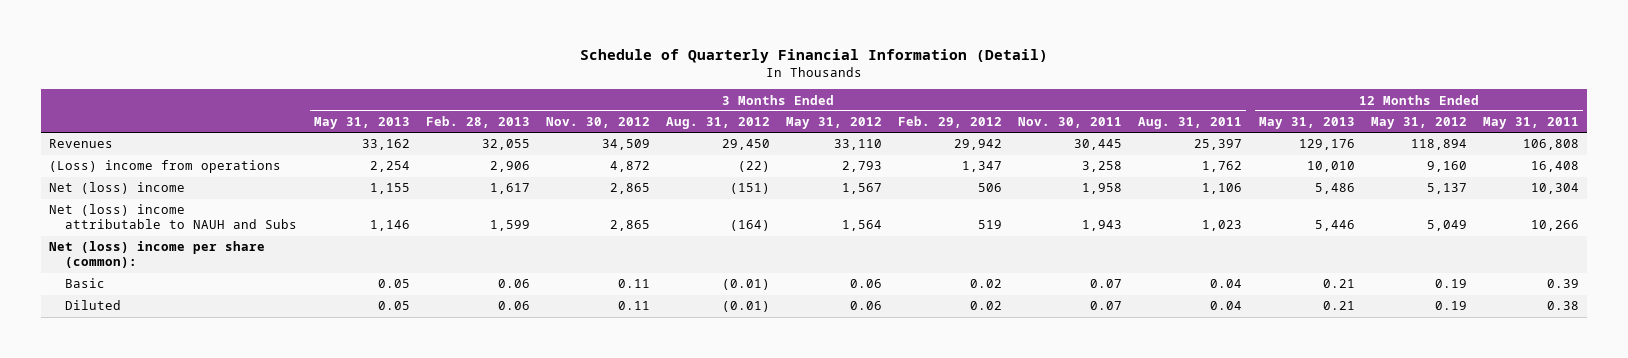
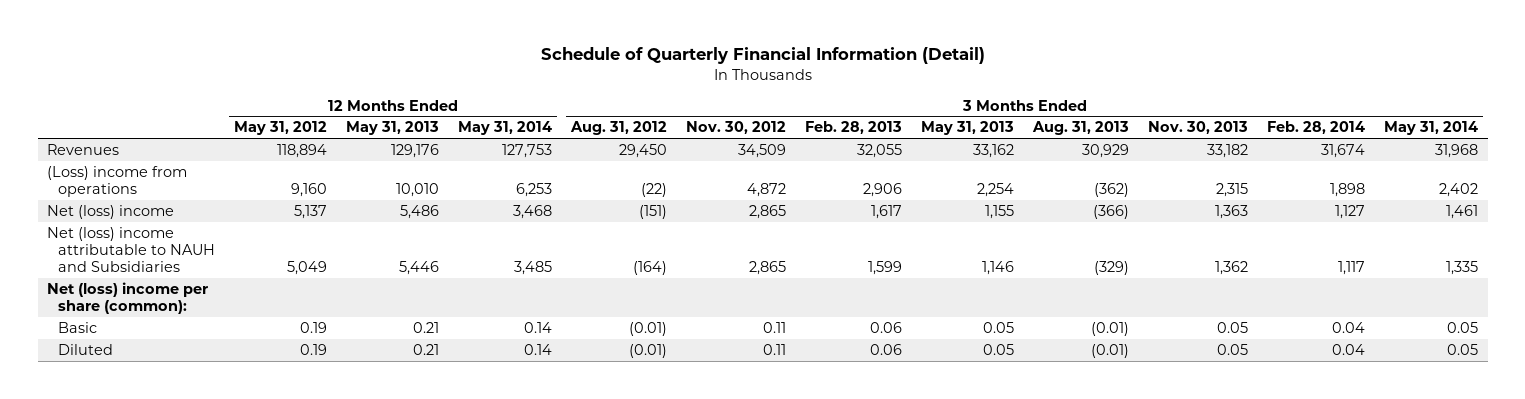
[786,117,883,130] May 31, 2012 -> none
[898,116,1003,129] Feb. 29, 2012 -> none
[1018,117,1123,129] Nov. 30, 2011 -> none
[1138,117,1243,130] Aug. 31, 2011 -> none
[1482,117,1579,130] May 31, 2011 -> none
none -> [458,121,553,136] May 31, 2014
none -> [1032,121,1130,136] Aug. 31, 2013
none -> [1148,121,1249,135] Nov. 30, 2013
none -> [1267,121,1366,135] Feb. 28, 2014
none -> [1384,121,1479,136] May 31, 2014
[48,204,298,230] Net (loss) income attributable to NAUH and Subs -> [47,227,216,272] Net (loss) income attributable to NAUH and Subsidiaries

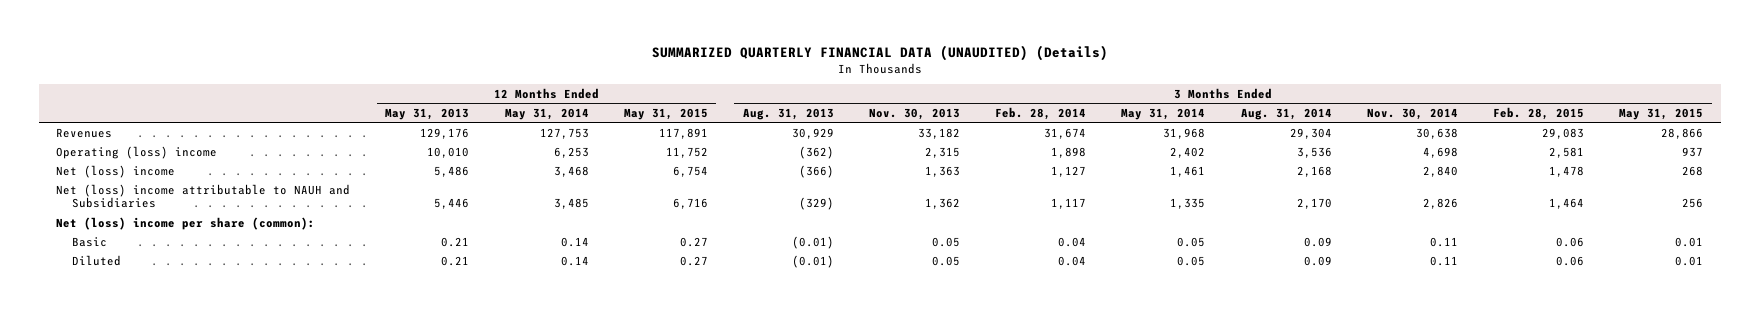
[540,47,985,65] Schedule of Quarterly Financial Information (Detail) -> [651,44,1108,61] SUMMARIZED QUARTERLY FINANCIAL DATA (UNAUDITED) (Details)
[234,121,328,136] May 31, 2012 -> none
[570,121,668,136] Aug. 31, 2012 -> none
[686,121,787,135] Nov. 30, 2012 -> none
[805,121,903,135] Feb. 28, 2013 -> none
[921,121,1015,136] May 31, 2013 -> none
none -> [623,107,708,120] May 31, 2015
none -> [1240,107,1332,120] Aug. 31, 2014
none -> [1366,107,1458,120] Nov. 30, 2014
none -> [1492,106,1584,120] Feb. 28, 2015
none -> [1619,107,1704,120] May 31, 2015
[47,166,188,197] (Loss) income from operations -> [56,145,218,159] Operating (loss) income

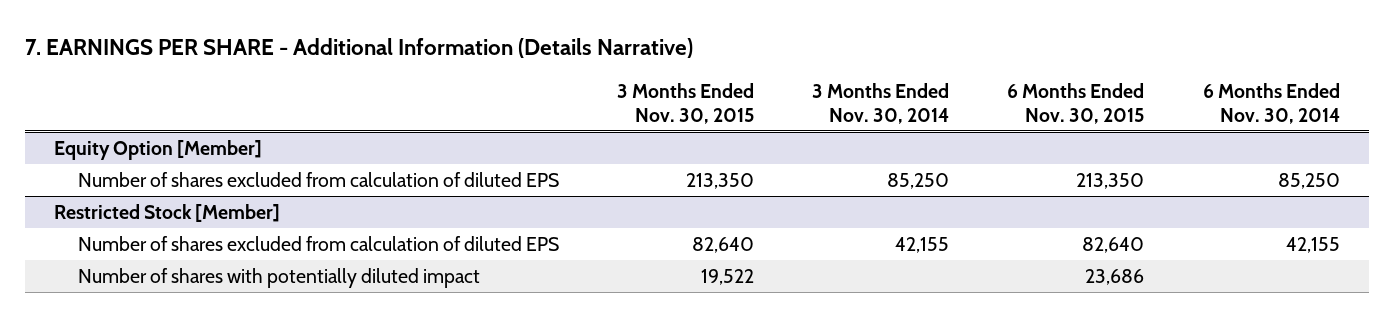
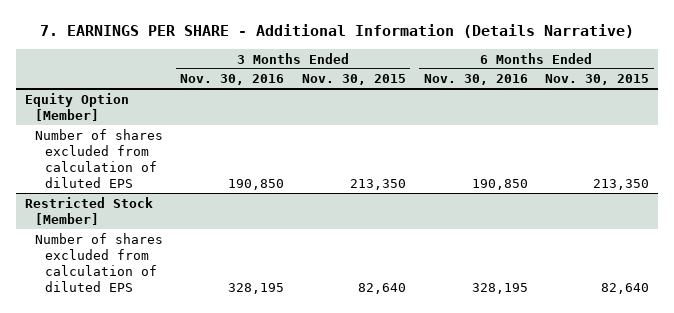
[812,82,950,124] 3 Months Ended Nov. 30, 2014 -> none
[1202,82,1340,124] 6 Months Ended Nov. 30, 2014 -> none
none -> [180,74,285,86] Nov. 30, 2016
none -> [423,74,528,86] Nov. 30, 2016
[78,267,481,288] Number of shares with potentially diluted impact -> none

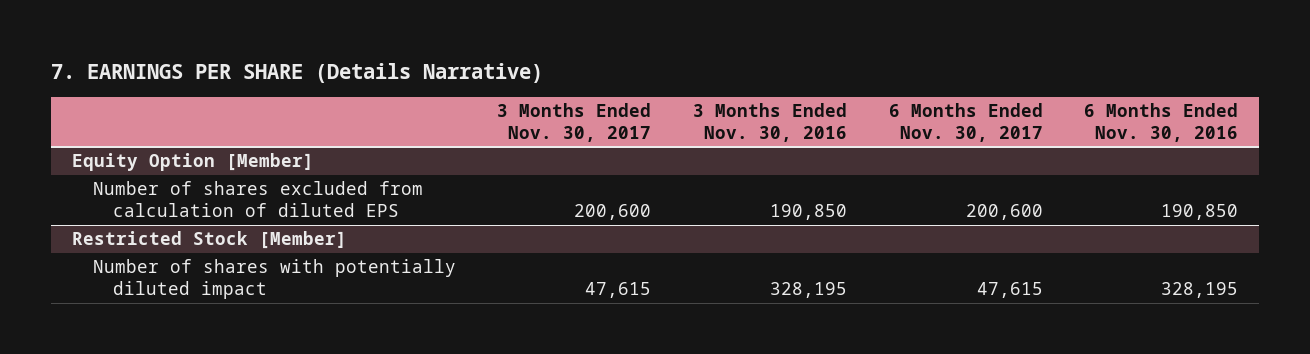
[39,24,634,39] 7. EARNINGS PER SHARE - Additional Information (Details Narrative) -> [51,62,544,83] 7. EARNINGS PER SHARE (Details Narrative)
[301,74,406,86] Nov. 30, 2015 -> none
[545,74,650,86] Nov. 30, 2015 -> none
none -> [497,102,652,142] 3 Months Ended Nov. 30, 2017
none -> [888,102,1043,142] 6 Months Ended Nov. 30, 2017
[34,232,163,293] Number of shares excluded from calculation of diluted EPS -> [92,259,456,300] Number of shares with potentially diluted impact

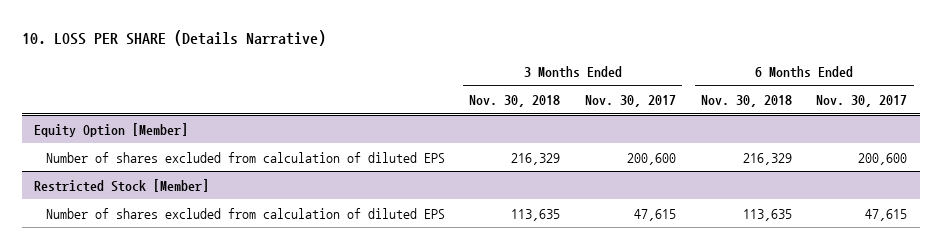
[51,62,544,83] 7. EARNINGS PER SHARE (Details Narrative) -> [21,30,326,47] 10. LOSS PER SHARE (Details Narrative)
[693,102,848,142] 3 Months Ended Nov. 30, 2016 -> none
[1084,102,1239,142] 6 Months Ended Nov. 30, 2016 -> none
none -> [469,95,561,108] Nov. 30, 2018
none -> [700,95,792,108] Nov. 30, 2018
[92,259,456,300] Number of shares with potentially diluted impact -> [45,207,445,219] Number of shares excluded from calculation of diluted EPS

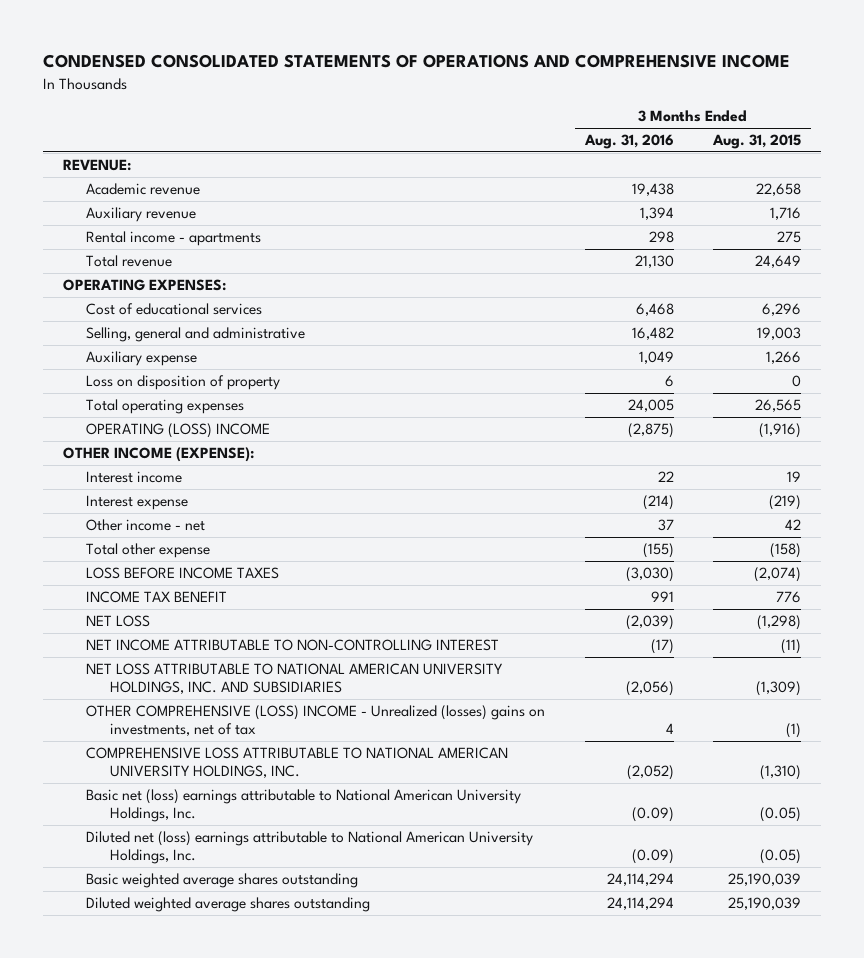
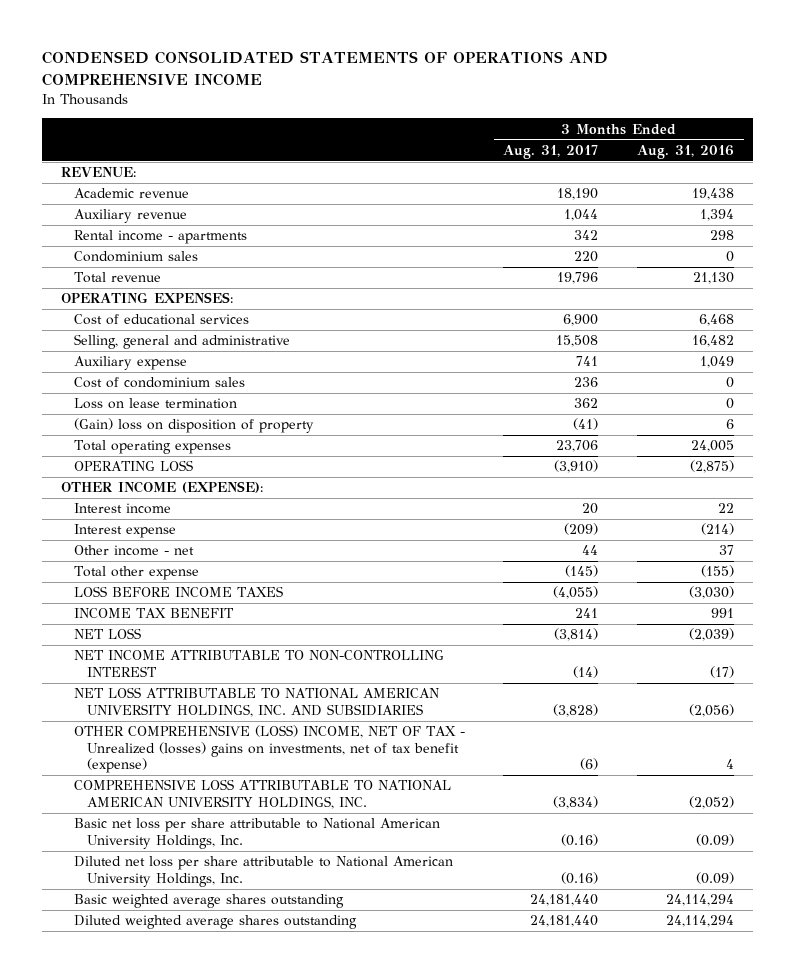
[711,134,801,150] Aug. 31, 2015 -> none
none -> [503,144,599,159] Aug. 31, 2017
none -> [73,251,198,263] Condominium sales
none -> [73,377,245,389] Cost of condominium sales
none -> [73,398,237,410] Loss on lease termination
[86,375,281,391] Loss on disposition of property -> [73,418,314,434] (Gain) loss on disposition of property
[86,423,271,439] OPERATING (LOSS) INCOME -> [73,460,193,472] OPERATING LOSS
[86,705,546,737] OTHER COMPREHENSIVE (LOSS) INCOME - Unrealized (losses) gains on investments, net of tax -> [73,725,465,774] OTHER COMPREHENSIVE (LOSS) INCOME, NET OF TAX - Unrealized (losses) gains on investments, net of tax benefit (expense)
[86,789,522,823] Basic net (loss) earnings attributable to National American University Holdings, Inc. -> [73,818,440,849] Basic net loss per share attributable to National American University Holdings, Inc.
[86,831,534,865] Diluted net (loss) earnings attributable to National American University Holdings, Inc. -> [73,856,453,887] Diluted net loss per share attributable to National American University Holdings, Inc.

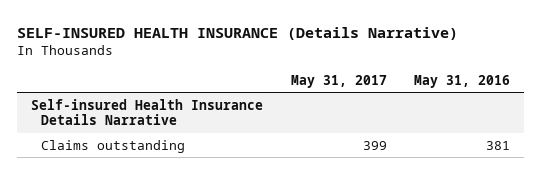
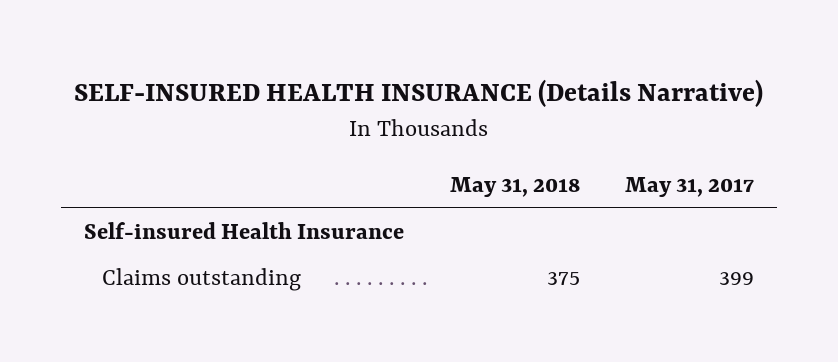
[414,75,511,89] May 31, 2016 -> none
none -> [449,176,580,197] May 31, 2018
[31,98,264,126] Self-insured Health Insurance Details Narrative -> [83,222,404,240] Self-insured Health Insurance

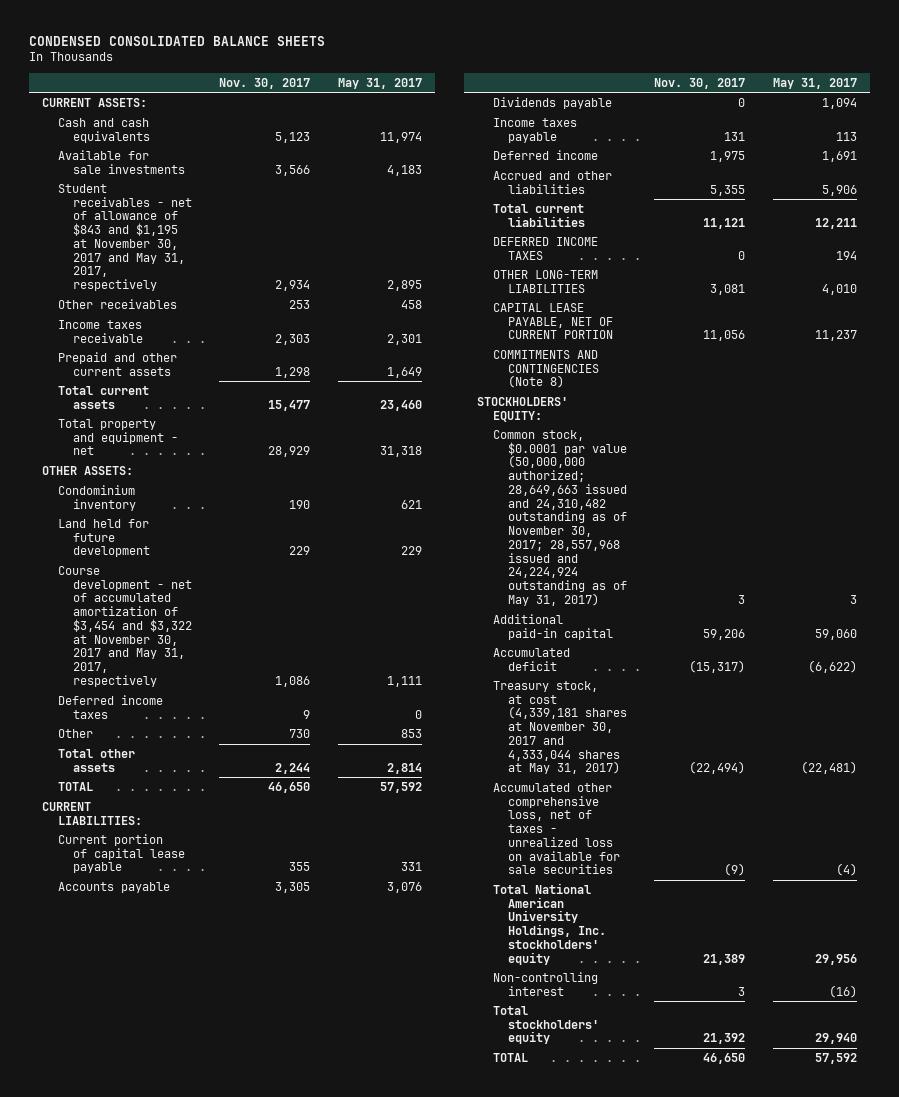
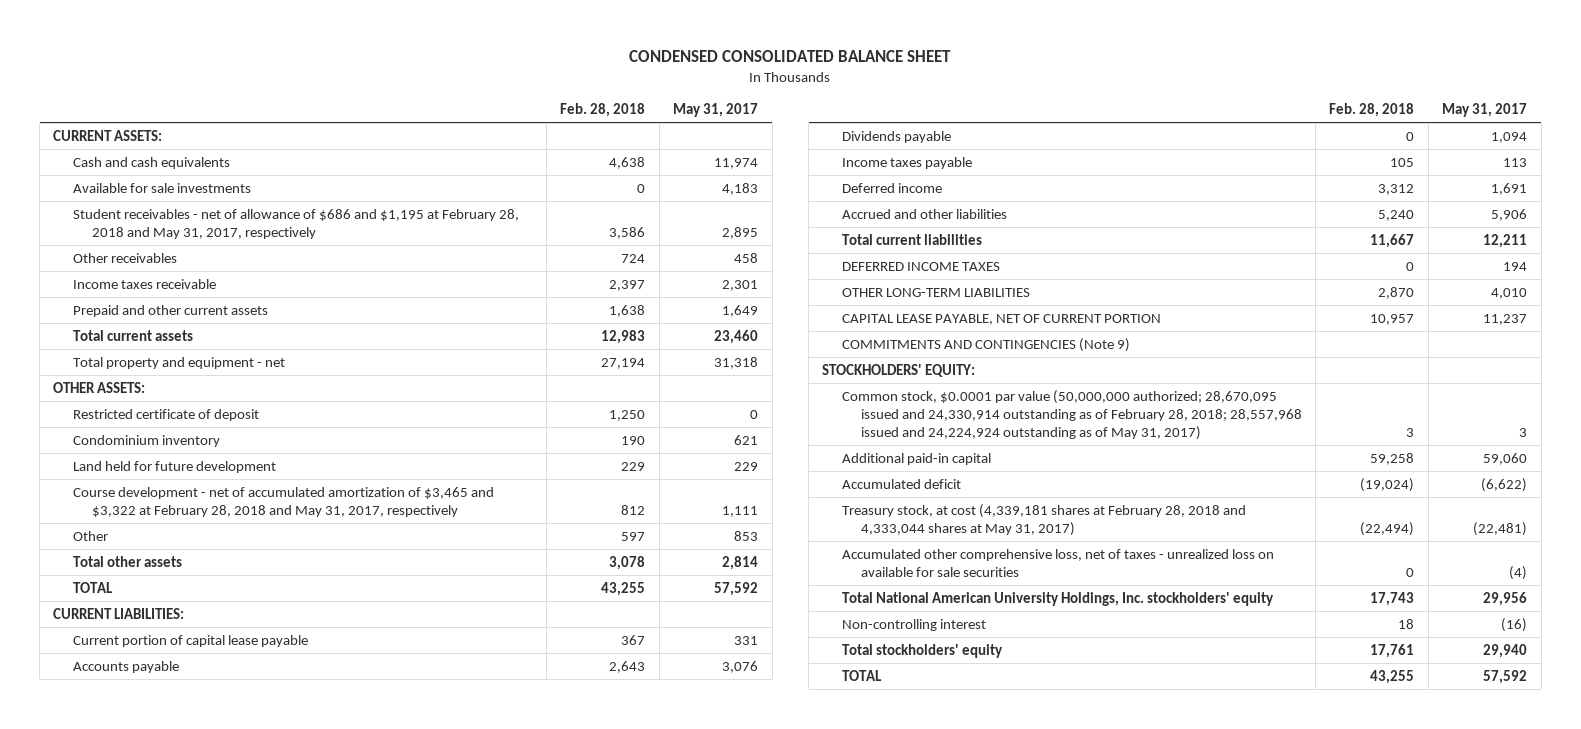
[28,36,325,47] CONDENSED CONSOLIDATED BALANCE SHEETS -> [629,50,952,63] CONDENSED CONSOLIDATED BALANCE SHEET
[219,77,311,89] Nov. 30, 2017 -> none
none -> [560,103,646,118] Feb. 28, 2018
[57,183,193,292] Student receivables - net of allowance of $843 and $1,195 at November 30, 2017 and May 31, 2017, respectively -> [72,208,519,239] Student receivables - net of allowance of $686 and $1,195 at February 28, 2018 and May 31, 2017, respectively
none -> [72,408,259,421] Restricted certificate of deposit
[57,694,163,719] Deferred income taxes -> none
[57,565,193,687] Course development - net of accumulated amortization of $3,454 and $3,322 at November 30, 2017 and May 31, 2017, respectively -> [72,486,494,517] Course development - net of accumulated amortization of $3,465 and $3,322 at February 28, 2018 and May 31, 2017, respectively
[492,349,600,389] COMMITMENTS AND CONTINGENCIES (Note 8) -> [841,337,1130,352] COMMITMENTS AND CONTINGENCIES (Note 9)
[492,429,628,606] Common stock, $0.0001 par value (50,000,000 authorized; 28,649,663 issued and 24,310,482 outstanding as of November 30, 2017; 28,557,968 issued and 24,224,924 outstanding as of May 31, 2017) -> [841,389,1302,441] Common stock, $0.0001 par value (50,000,000 authorized; 28,670,095 issued and 24,330,914 outstanding as of February 28, 2018; 28,557,968 issued and 24,224,924 outstanding as of May 31, 2017)
[492,680,628,775] Treasury stock, at cost (4,339,181 shares at November 30, 2017 and 4,333,044 shares at May 31, 2017) -> [841,503,1246,536] Treasury stock, at cost (4,339,181 shares at February 28, 2018 and 4,333,044 shares at May 31, 2017)

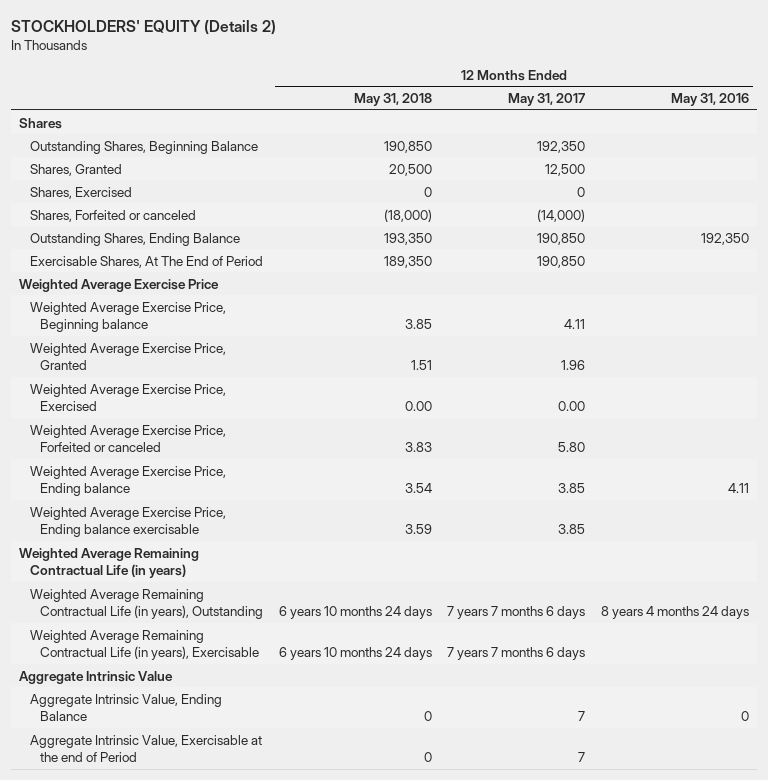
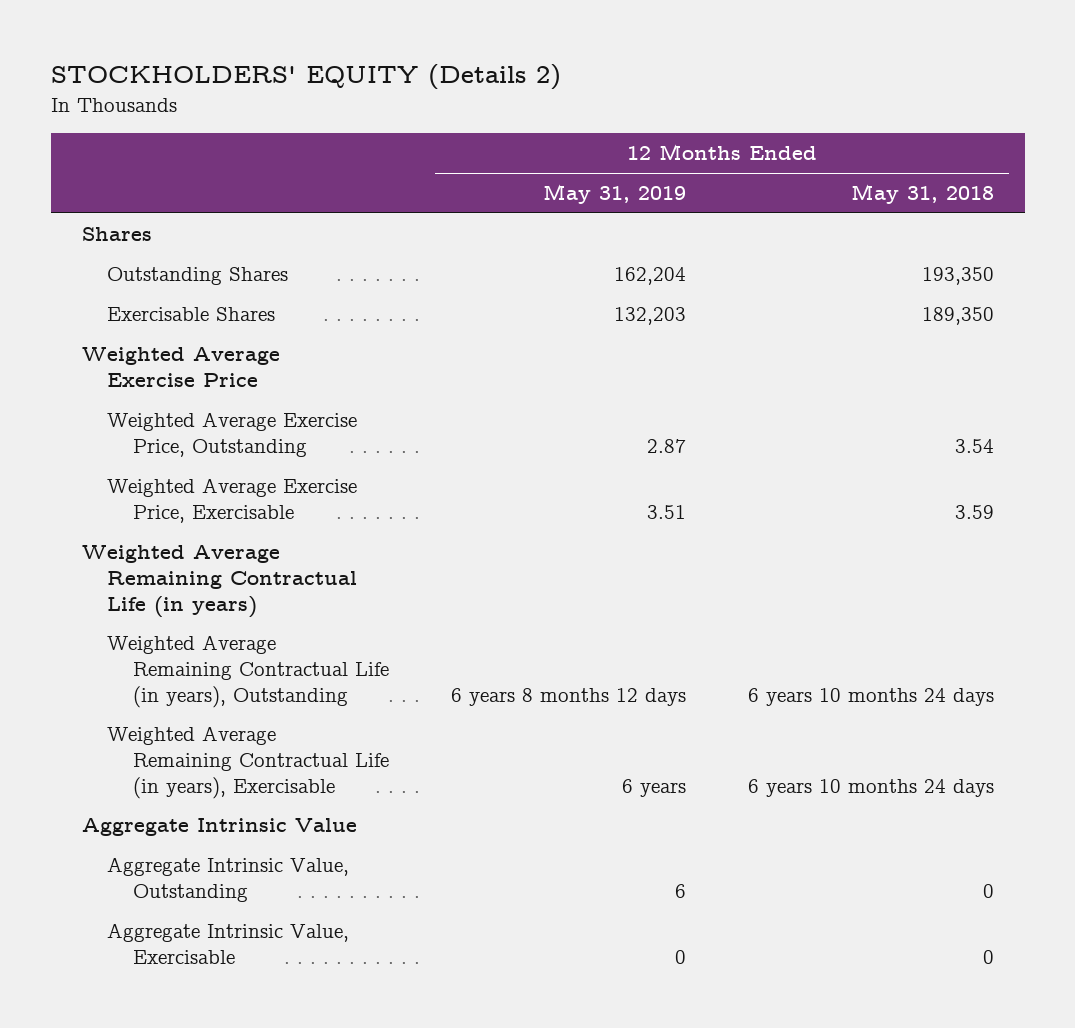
[508,93,586,107] May 31, 2017 -> none
[670,93,749,107] May 31, 2016 -> none
none -> [542,184,686,205] May 31, 2019
[29,163,122,176] Shares, Granted -> none
[29,186,132,199] Shares, Exercised -> none
[29,209,196,222] Shares, Forfeited or canceled -> none
[29,232,240,246] Outstanding Shares, Ending Balance -> none
[29,140,258,154] Outstanding Shares, Beginning Balance -> [107,267,289,286] Outstanding Shares
[383,140,432,153] 190,850 -> [921,267,994,286] 193,350
[29,255,263,268] Exercisable Shares, At The End of Period -> [107,307,276,322] Exercisable Shares
[29,342,226,370] Weighted Average Exercise Price, Granted -> none
[29,383,226,411] Weighted Average Exercise Price, Exercised -> none
[29,424,226,452] Weighted Average Exercise Price, Forfeited or canceled -> none
[29,465,226,496] Weighted Average Exercise Price, Ending balance -> none
[29,301,226,332] Weighted Average Exercise Price, Beginning balance -> [107,412,358,458] Weighted Average Exercise Price, Outstanding
[404,318,432,329] 3.85 -> [954,439,994,454] 3.54
[29,506,226,537] Weighted Average Exercise Price, Ending balance exercisable -> [107,478,358,524] Weighted Average Exercise Price, Exercisable
[29,693,222,721] Aggregate Intrinsic Value, Ending Balance -> [107,857,350,903] Aggregate Intrinsic Value, Outstanding
[29,734,262,762] Aggregate Intrinsic Value, Exercisable at the end of Period -> [107,923,350,965] Aggregate Intrinsic Value, Exercisable

